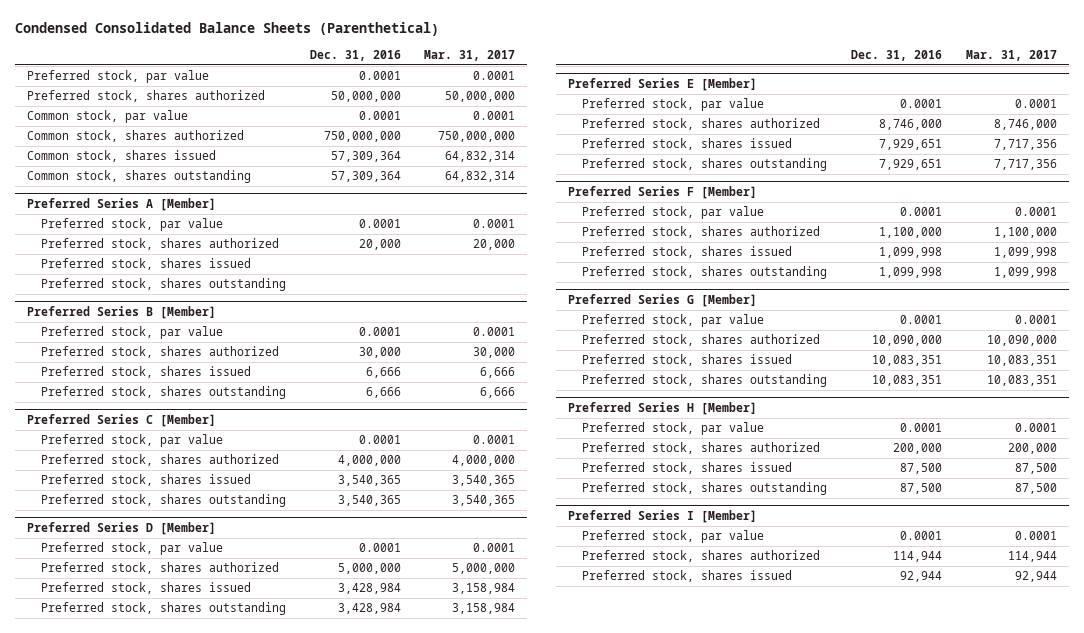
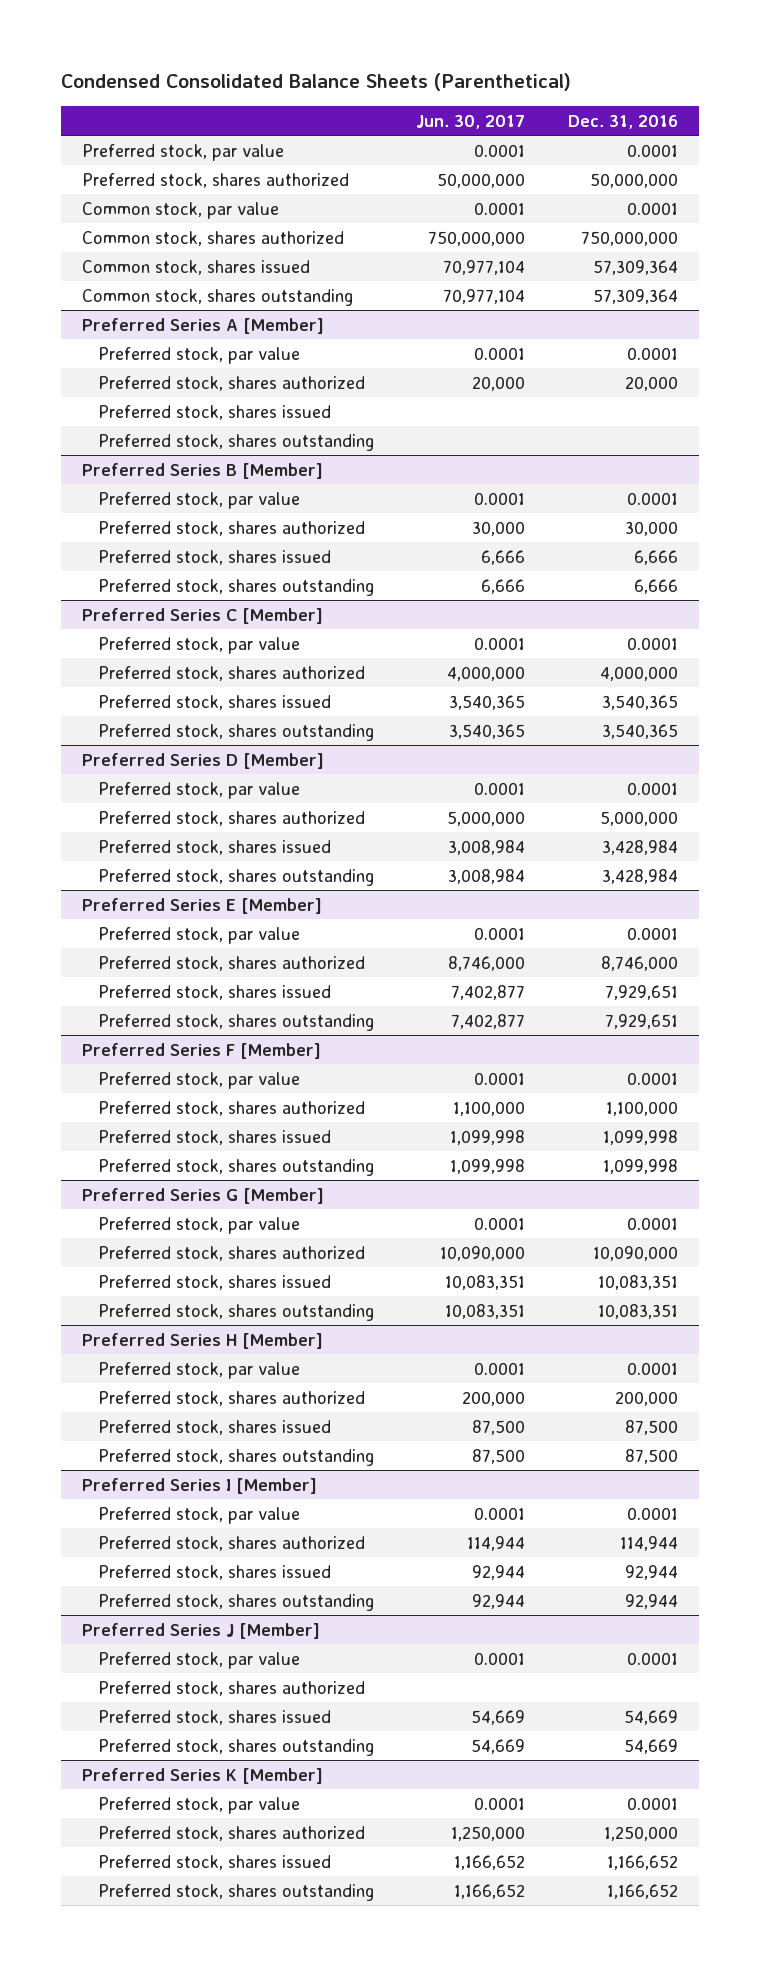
[424,50,516,62] Mar. 31, 2017 -> none
none -> [416,114,526,129] Jun. 30, 2017
none -> [97,1593,374,1611] Preferred stock, shares outstanding
none -> [81,1622,320,1639] Preferred Series J [Member]
none -> [97,1651,300,1669] Preferred stock, par value
none -> [97,1680,365,1696] Preferred stock, shares authorized
none -> [97,1709,331,1725] Preferred stock, shares issued
none -> [97,1738,374,1756] Preferred stock, shares outstanding
none -> [81,1767,323,1784] Preferred Series K [Member]
none -> [97,1796,300,1814] Preferred stock, par value
none -> [97,1825,365,1841] Preferred stock, shares authorized
none -> [97,1854,331,1870] Preferred stock, shares issued
none -> [97,1883,374,1901] Preferred stock, shares outstanding

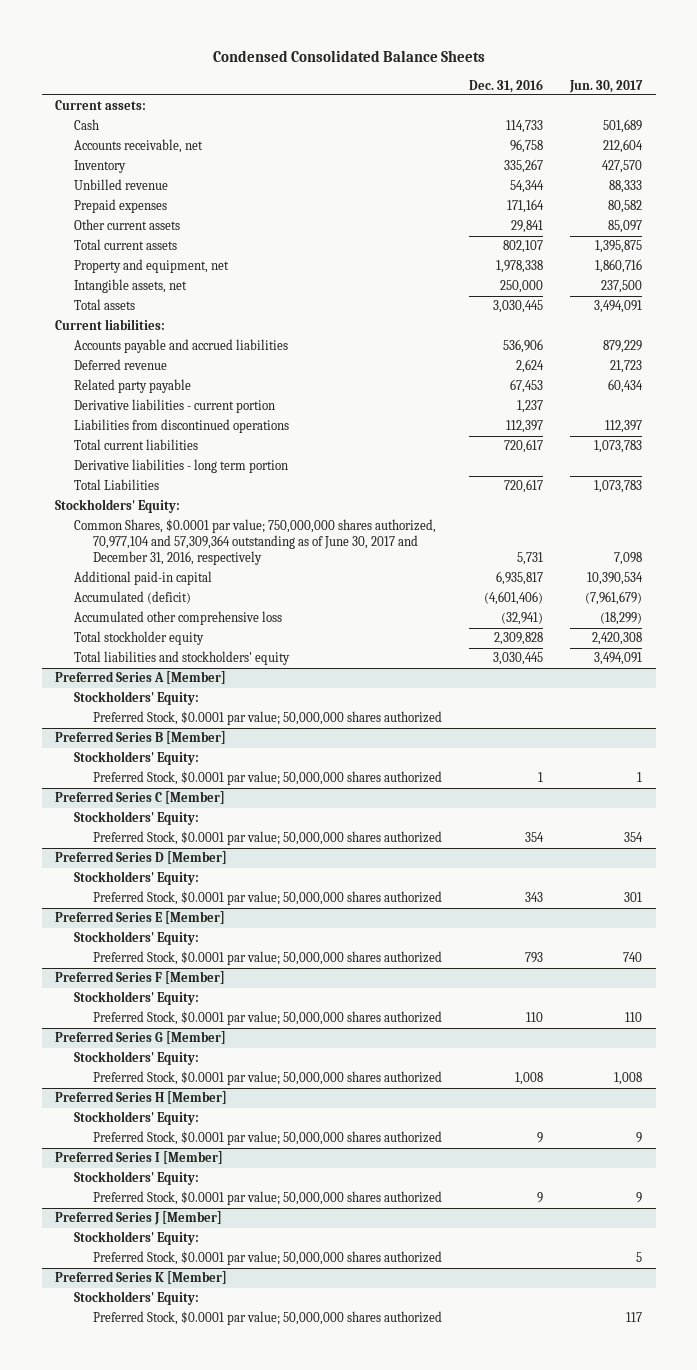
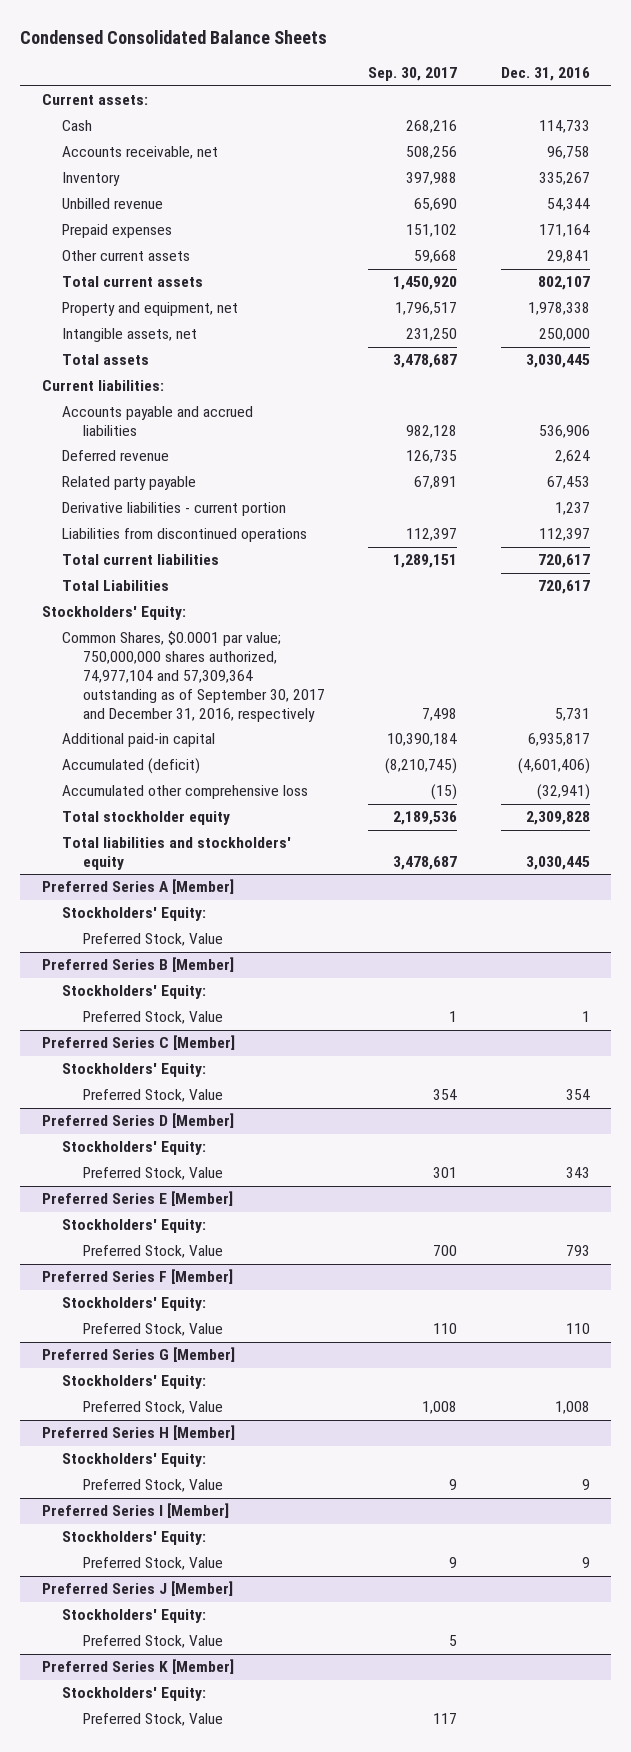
[569,79,644,93] Jun. 30, 2017 -> none
none -> [368,67,458,82] Sep. 30, 2017
[74,459,289,474] Derivative liabilities - long term portion -> none
[74,519,437,566] Common Shares, $0.0001 par value; 750,000,000 shares authorized, 70,977,104 and 57,309,364 outstanding as of June 30, 2017 and December 31, 2016, respectively -> [62,631,326,722] Common Shares, $0.0001 par value; 750,000,000 shares authorized, 74,977,104 and 57,309,364 outstanding as of September 30, 2017 and December 31, 2016, respectively
[92,711,442,726] Preferred Stock, $0.0001 par value; 50,000,000 shares authorized -> [83,933,224,947] Preferred Stock, Value
[92,771,442,786] Preferred Stock, $0.0001 par value; 50,000,000 shares authorized -> [83,1011,224,1025] Preferred Stock, Value
[92,831,442,846] Preferred Stock, $0.0001 par value; 50,000,000 shares authorized -> [83,1089,224,1103] Preferred Stock, Value
[92,891,442,906] Preferred Stock, $0.0001 par value; 50,000,000 shares authorized -> [83,1167,224,1181] Preferred Stock, Value
[92,951,442,966] Preferred Stock, $0.0001 par value; 50,000,000 shares authorized -> [83,1245,224,1259] Preferred Stock, Value
[92,1011,442,1026] Preferred Stock, $0.0001 par value; 50,000,000 shares authorized -> [83,1323,224,1337] Preferred Stock, Value
[92,1071,442,1086] Preferred Stock, $0.0001 par value; 50,000,000 shares authorized -> [83,1401,224,1415] Preferred Stock, Value
[92,1131,442,1146] Preferred Stock, $0.0001 par value; 50,000,000 shares authorized -> [83,1479,224,1493] Preferred Stock, Value
[92,1191,442,1206] Preferred Stock, $0.0001 par value; 50,000,000 shares authorized -> [83,1557,224,1571] Preferred Stock, Value
[92,1251,442,1266] Preferred Stock, $0.0001 par value; 50,000,000 shares authorized -> [83,1635,224,1649] Preferred Stock, Value
[92,1311,442,1326] Preferred Stock, $0.0001 par value; 50,000,000 shares authorized -> [83,1713,224,1727] Preferred Stock, Value

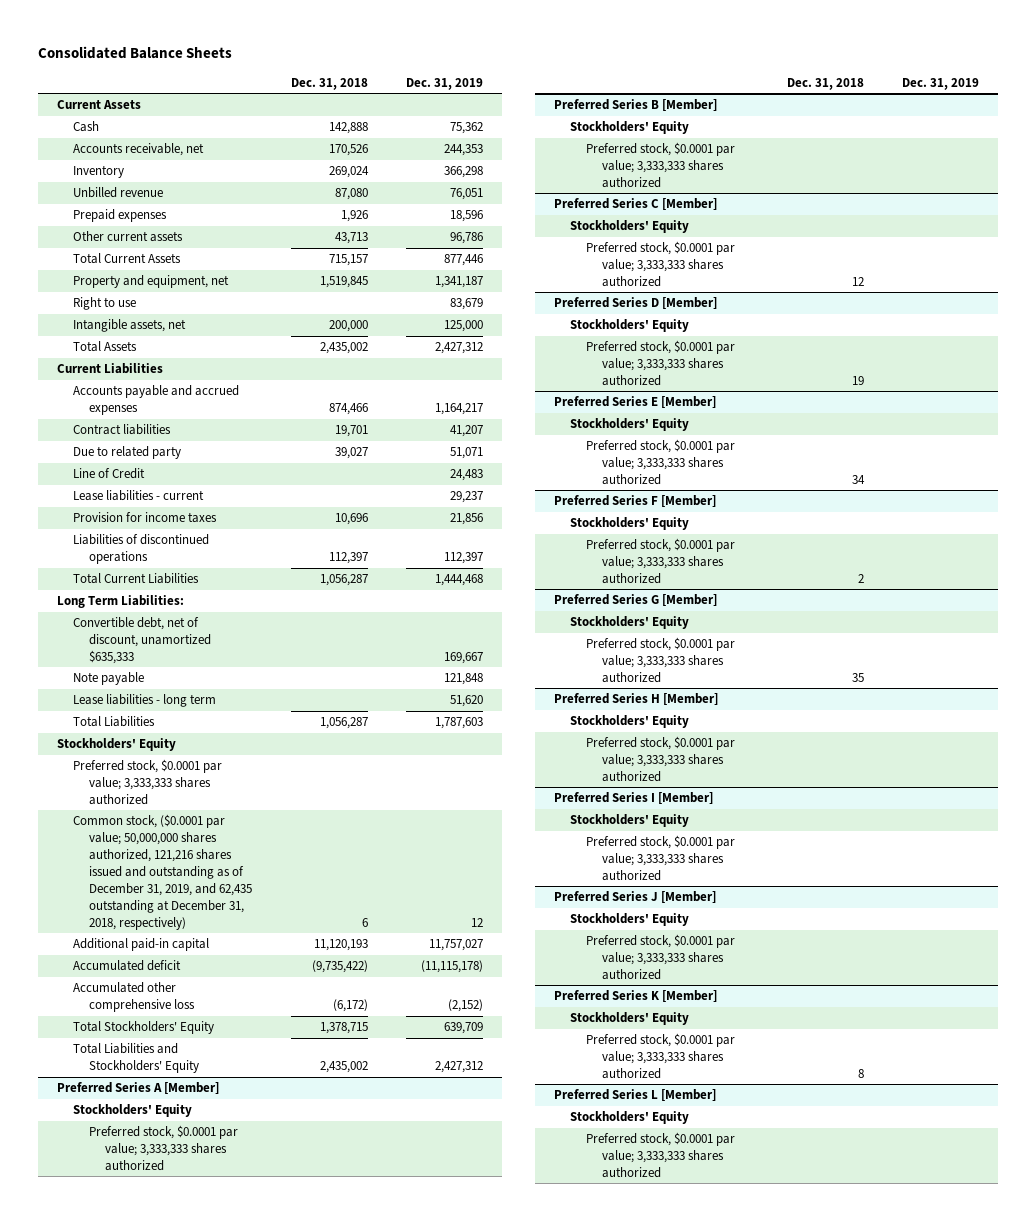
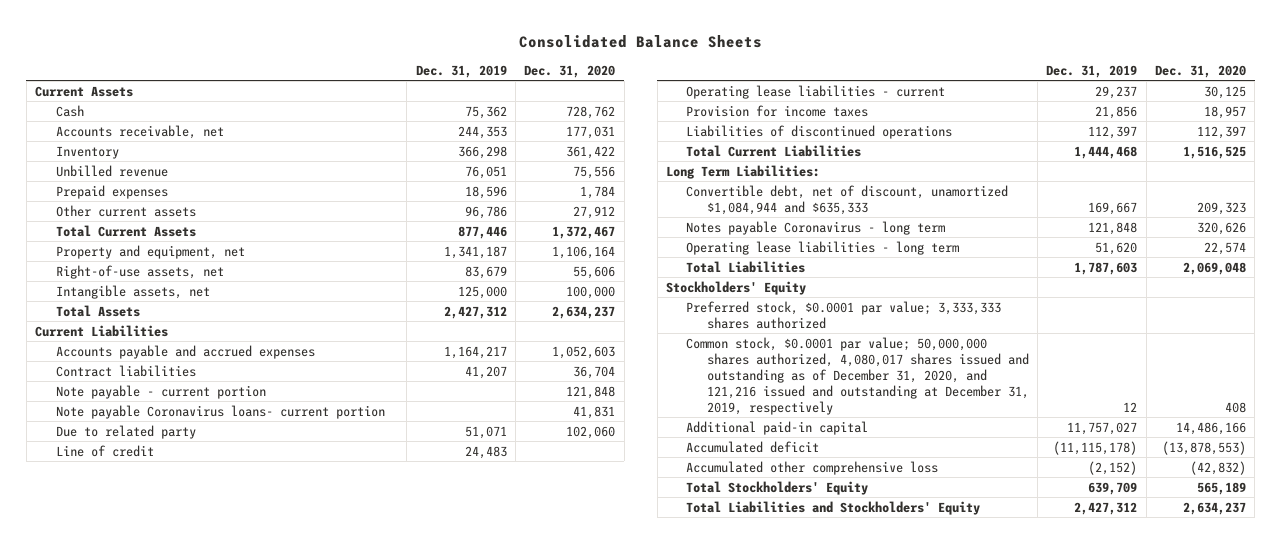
[290,77,368,90] Dec. 31, 2018 -> none
none -> [524,64,616,78] Dec. 31, 2020
[73,297,137,311] Right to use -> [55,264,224,279] Right-of-use assets, net
none -> [55,384,266,399] Note payable - current portion
none -> [55,404,385,419] Note payable Coronavirus loans- current portion
[73,468,146,480] Line of Credit -> [55,444,154,457] Line of credit
[73,490,205,502] Lease liabilities - current -> [686,84,946,99] Operating lease liabilities - current
[73,617,212,664] Convertible debt, net of discount, unamortized $635,333 -> [686,184,1009,215] Convertible debt, net of discount, unamortized $1,084,944 and $635,333
[73,672,145,686] Note payable -> [686,220,946,235] Notes payable Coronavirus - long term
[73,694,217,708] Lease liabilities - long term -> [686,240,960,255] Operating lease liabilities - long term
[73,814,253,930] Common stock, ($0.0001 par value; 50,000,000 shares authorized, 121,216 shares issued and outstanding as of December 31, 2019, and 62,435 outstanding at December 31, 2018, respectively) -> [686,336,1029,416] Common stock, $0.0001 par value; 50,000,000 shares authorized, 4,080,017 shares issued and outstanding as of December 31, 2020, and 121,216 issued and outstanding at December 31, 2019, respectively
[57,1082,220,1095] Preferred Series A [Member] -> none
[73,1104,193,1118] Stockholders' Equity -> none
[89,1125,239,1171] Preferred stock, $0.0001 par value; 3,333,333 shares authorized -> none
[553,99,717,112] Preferred Series B [Member] -> none
[569,121,689,135] Stockholders' Equity -> none
[585,142,735,188] Preferred stock, $0.0001 par value; 3,333,333 shares authorized -> none
[553,198,717,211] Preferred Series C [Member] -> none
[569,220,689,234] Stockholders' Equity -> none
[585,241,735,287] Preferred stock, $0.0001 par value; 3,333,333 shares authorized -> none
[553,297,717,310] Preferred Series D [Member] -> none
[569,319,689,333] Stockholders' Equity -> none
[585,340,735,386] Preferred stock, $0.0001 par value; 3,333,333 shares authorized -> none
[553,396,716,409] Preferred Series E [Member] -> none
[569,418,689,432] Stockholders' Equity -> none
[585,439,735,485] Preferred stock, $0.0001 par value; 3,333,333 shares authorized -> none
[553,495,716,508] Preferred Series F [Member] -> none
[569,517,689,531] Stockholders' Equity -> none
[585,538,735,584] Preferred stock, $0.0001 par value; 3,333,333 shares authorized -> none
[553,594,717,607] Preferred Series G [Member] -> none
[569,616,689,630] Stockholders' Equity -> none
[585,637,735,683] Preferred stock, $0.0001 par value; 3,333,333 shares authorized -> none
[553,693,718,706] Preferred Series H [Member] -> none
[569,715,689,729] Stockholders' Equity -> none
[585,736,735,782] Preferred stock, $0.0001 par value; 3,333,333 shares authorized -> none
[553,792,713,805] Preferred Series I [Member] -> none
[569,814,689,828] Stockholders' Equity -> none
[585,835,735,881] Preferred stock, $0.0001 par value; 3,333,333 shares authorized -> none
[553,891,716,904] Preferred Series J [Member] -> none
[569,913,689,927] Stockholders' Equity -> none
[585,934,735,980] Preferred stock, $0.0001 par value; 3,333,333 shares authorized -> none
[553,990,717,1003] Preferred Series K [Member] -> none
[569,1012,689,1026] Stockholders' Equity -> none
[585,1033,735,1079] Preferred stock, $0.0001 par value; 3,333,333 shares authorized -> none
[553,1089,716,1102] Preferred Series L [Member] -> none
[569,1111,689,1125] Stockholders' Equity -> none
[585,1132,735,1178] Preferred stock, $0.0001 par value; 3,333,333 shares authorized -> none

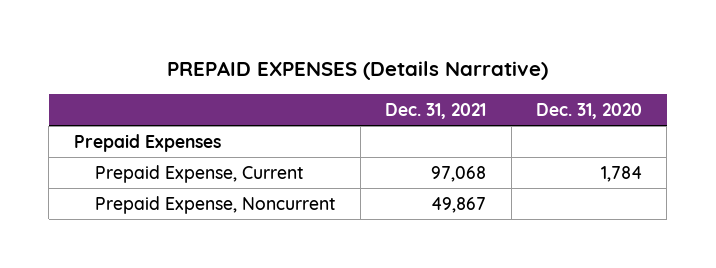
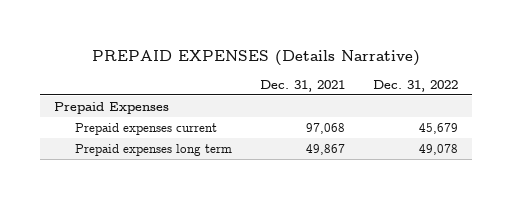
[536,103,643,120] Dec. 31, 2020 -> none
none -> [372,79,458,92] Dec. 31, 2022
[94,164,304,183] Prepaid Expense, Current -> [74,122,217,135] Prepaid expenses current
[94,195,336,214] Prepaid Expense, Noncurrent -> [74,143,232,156] Prepaid expenses long term

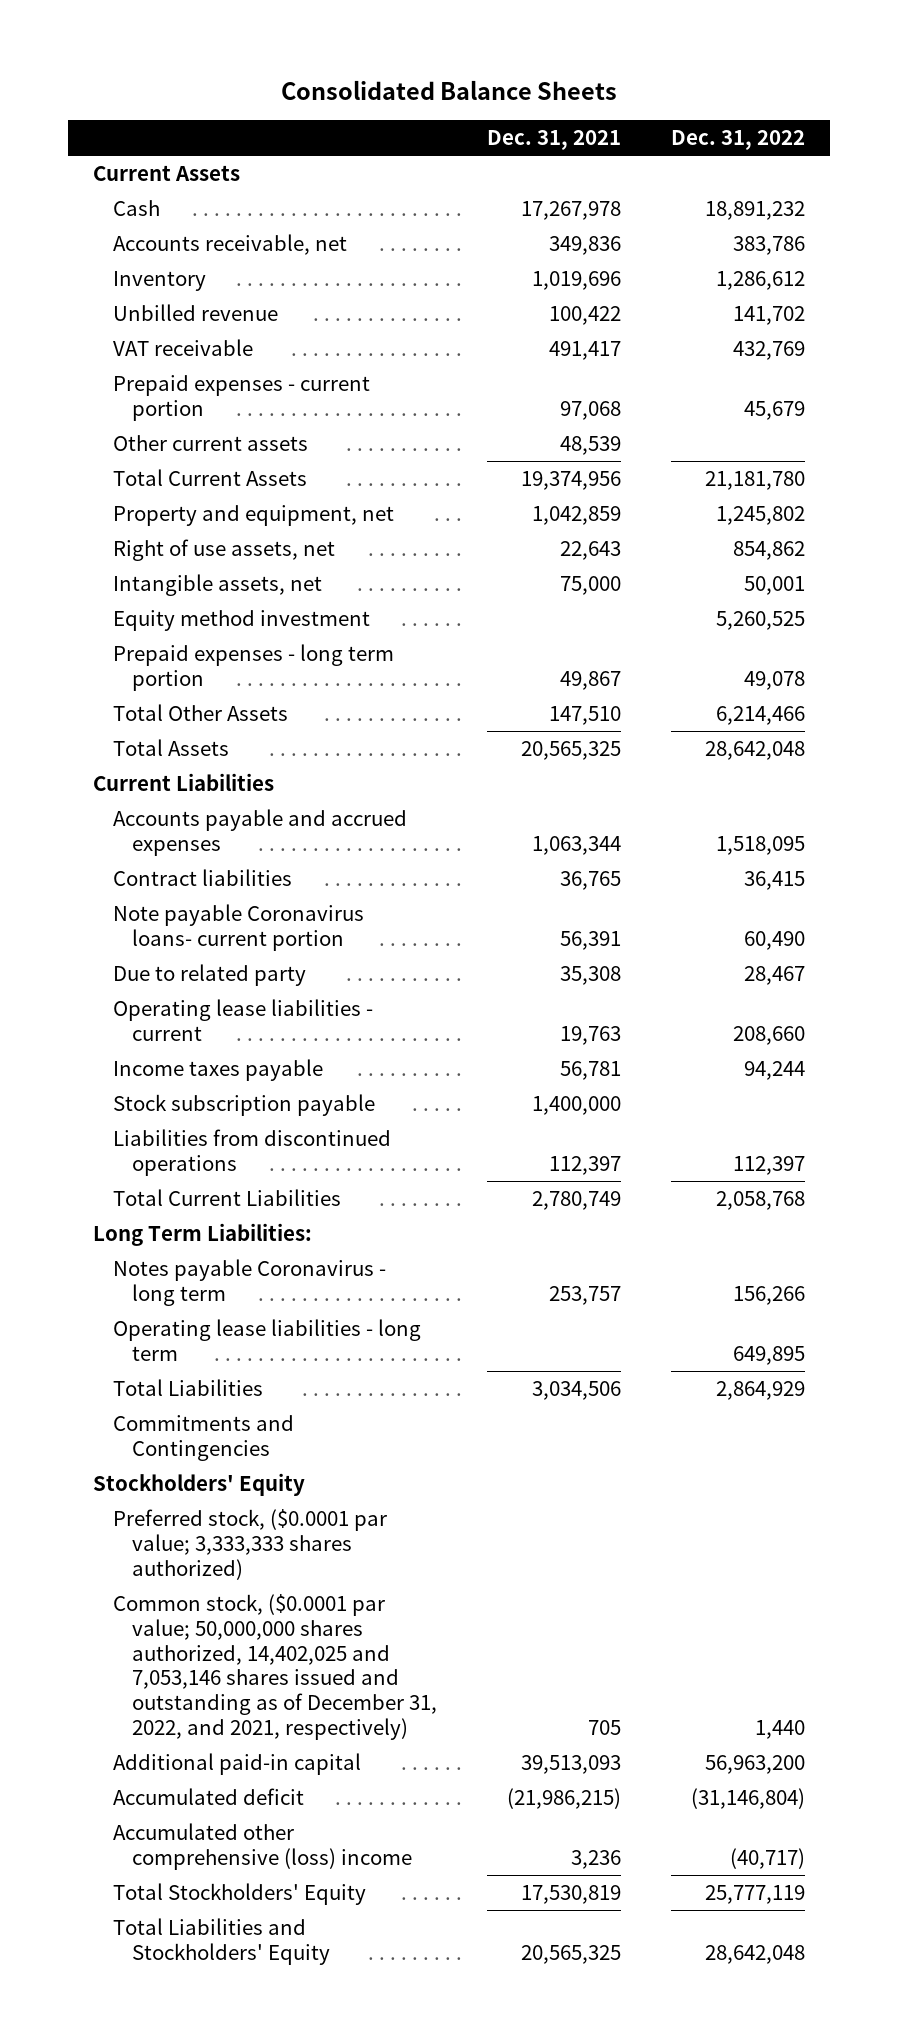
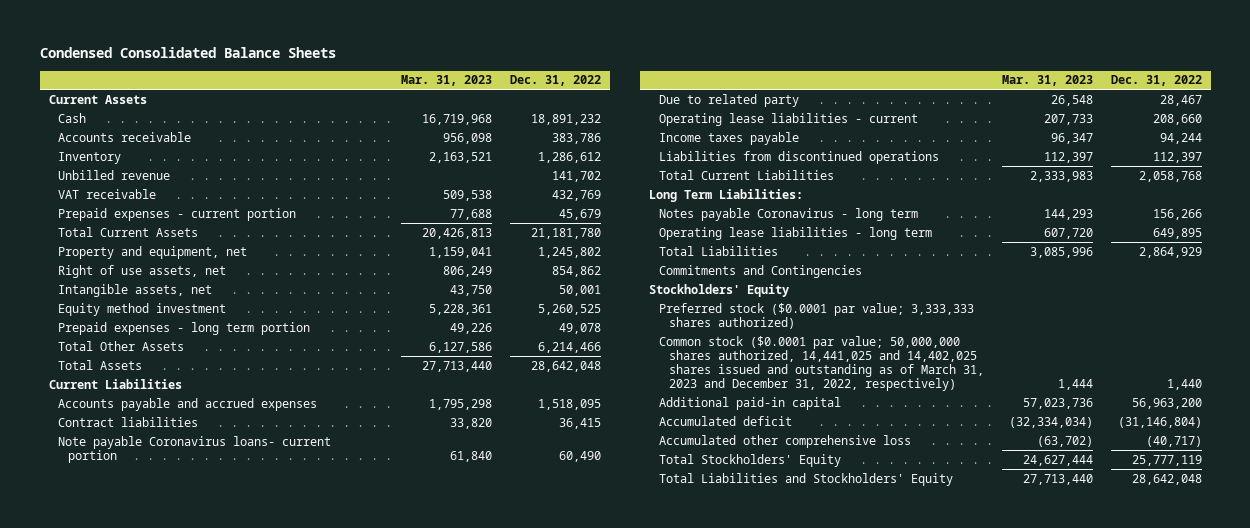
[280,79,617,100] Consolidated Balance Sheets -> [39,47,336,59] Condensed Consolidated Balance Sheets
[487,129,622,150] Dec. 31, 2021 -> none
none -> [400,75,492,87] Mar. 31, 2023
[112,234,347,256] Accounts receivable, net -> [58,131,192,142] Accounts receivable
[112,435,308,452] Other current assets -> none
[112,1094,375,1117] Stock subscription payable -> none
[112,1509,387,1580] Preferred stock, ($0.0001 par value; 3,333,333 shares authorized) -> [659,302,975,329] Preferred stock ($0.0001 par value; 3,333,333 shares authorized)
[112,1594,438,1740] Common stock, ($0.0001 par value; 50,000,000 shares authorized, 14,402,025 and 7,053,146 shares issued and outstanding as of December 31, 2022, and 2021, respectively) -> [659,335,984,392] Common stock ($0.0001 par value; 50,000,000 shares authorized, 14,441,025 and 14,402,025 shares issued and outstanding as of March 31, 2023 and December 31, 2022, respectively)
[112,1823,413,1870] Accumulated other comprehensive (loss) income -> [659,434,912,448] Accumulated other comprehensive loss

